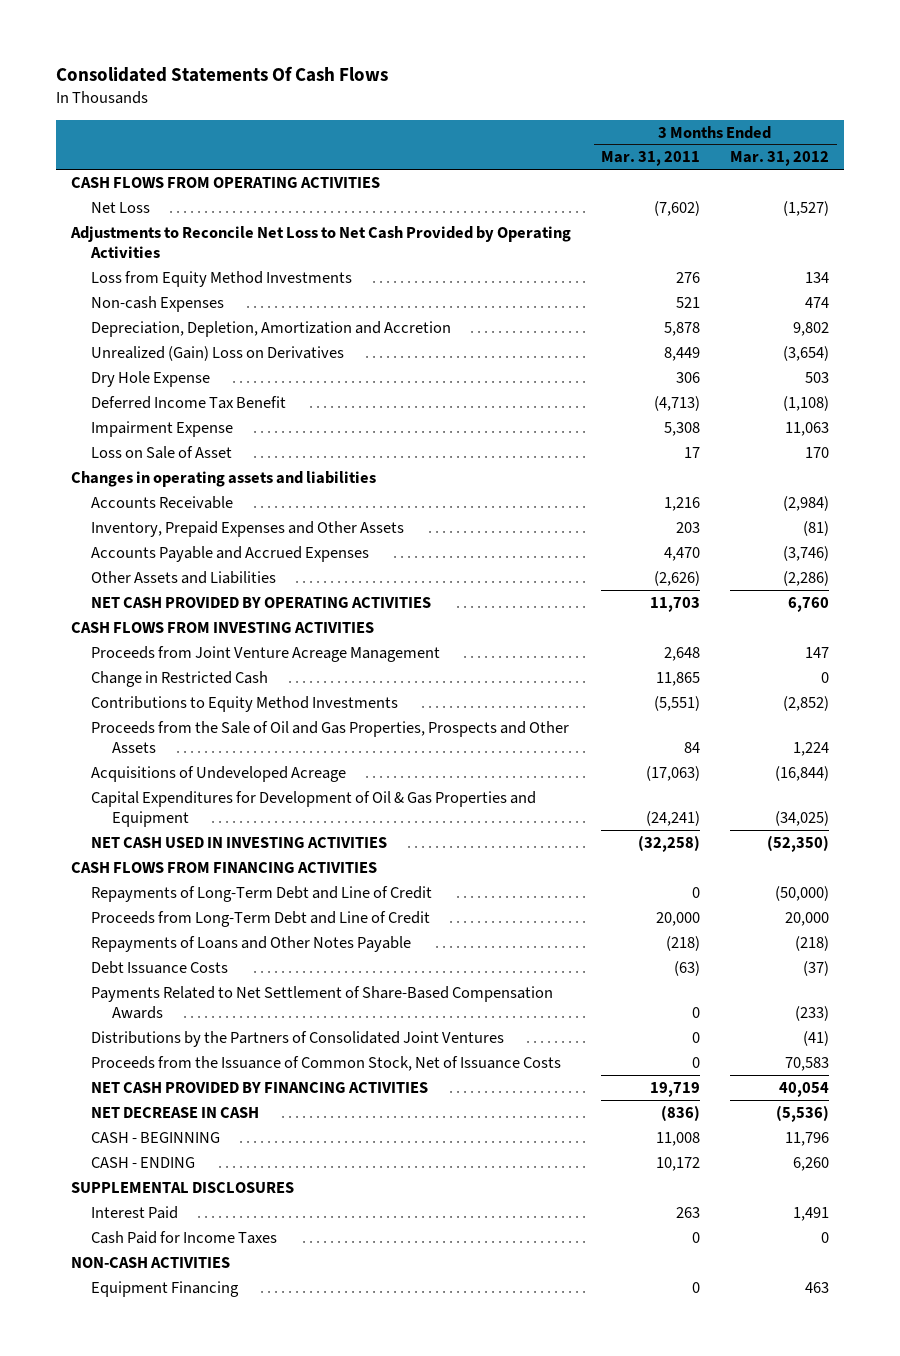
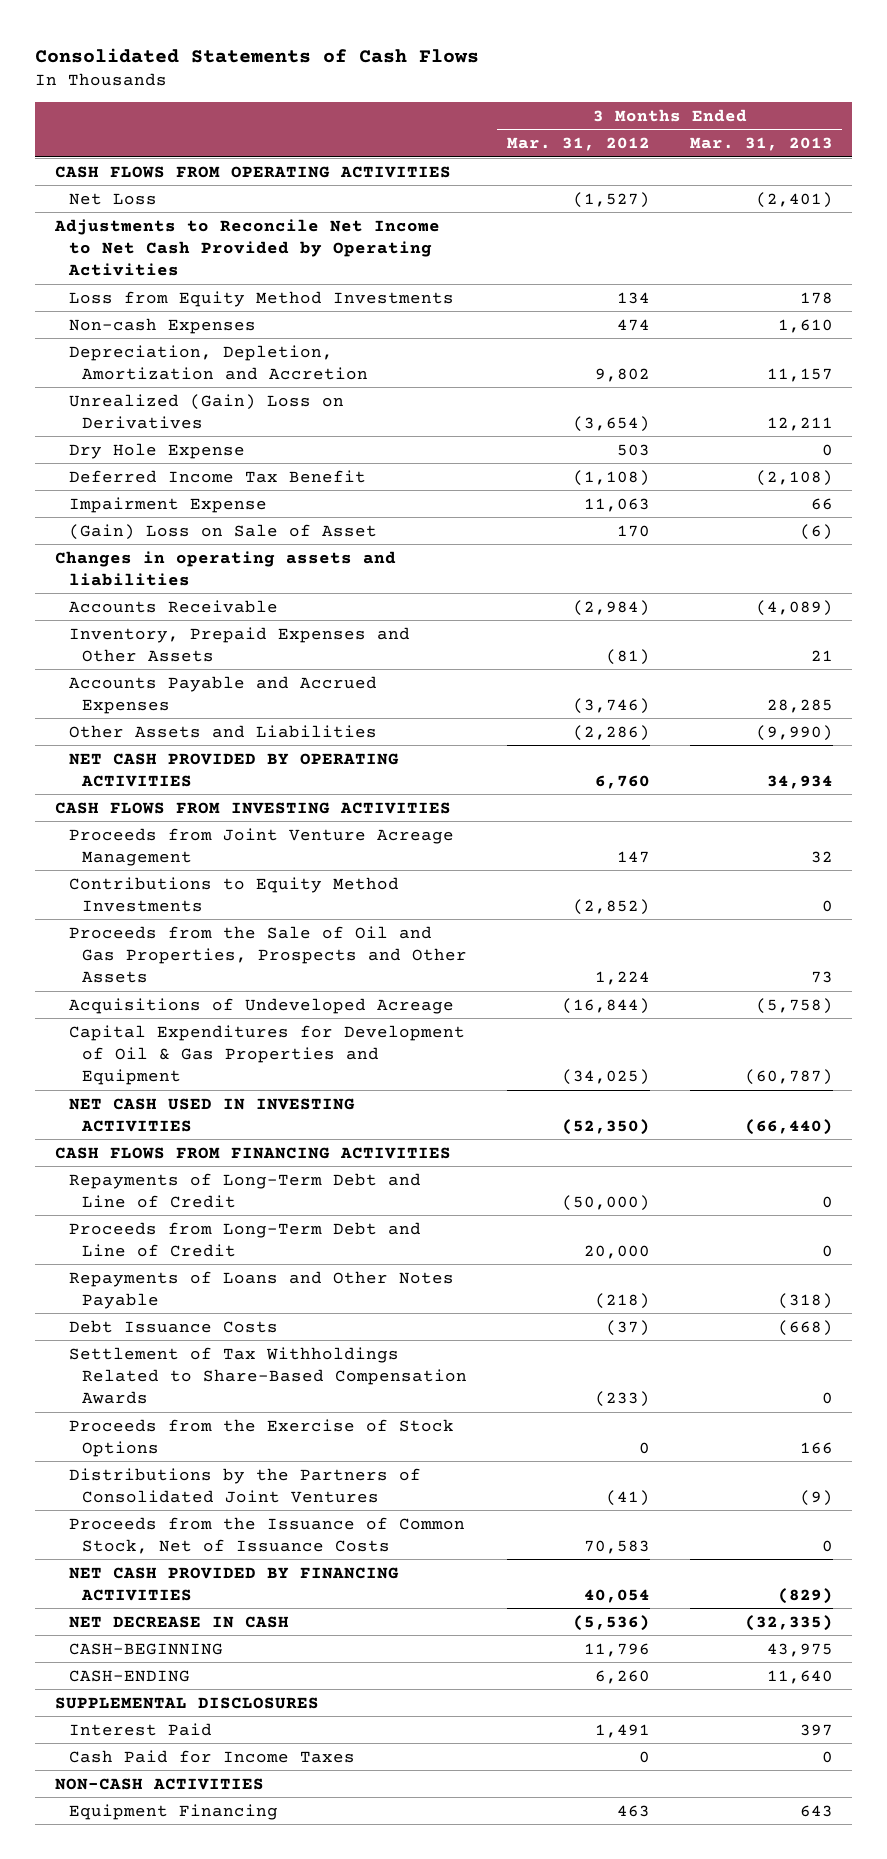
[55,66,388,83] Consolidated Statements Of Cash Flows -> [34,47,479,63] Consolidated Statements of Cash Flows
[601,151,701,167] Mar. 31, 2011 -> none
none -> [689,137,833,152] Mar. 31, 2013
[69,225,571,258] Adjustments to Reconcile Net Loss to Net Cash Provided by Operating Activities -> [53,218,440,276] Adjustments to Reconcile Net Income to Net Cash Provided by Operating Activities
[91,445,233,459] Loss on Sale of Asset -> [68,523,377,540] (Gain) Loss on Sale of Asset
[91,670,269,687] Change in Restricted Cash -> none
[91,985,554,1019] Payments Related to Net Settlement of Share-Based Compensation Awards -> [68,1346,468,1404] Settlement of Tax Withholdings Related to Share-Based Compensation Awards
none -> [68,1418,454,1457] Proceeds from the Exercise of Stock Options
[91,1131,221,1143] CASH - BEGINNING -> [68,1642,223,1655] CASH-BEGINNING
[91,1156,196,1168] CASH - ENDING -> [68,1669,190,1682] CASH-ENDING

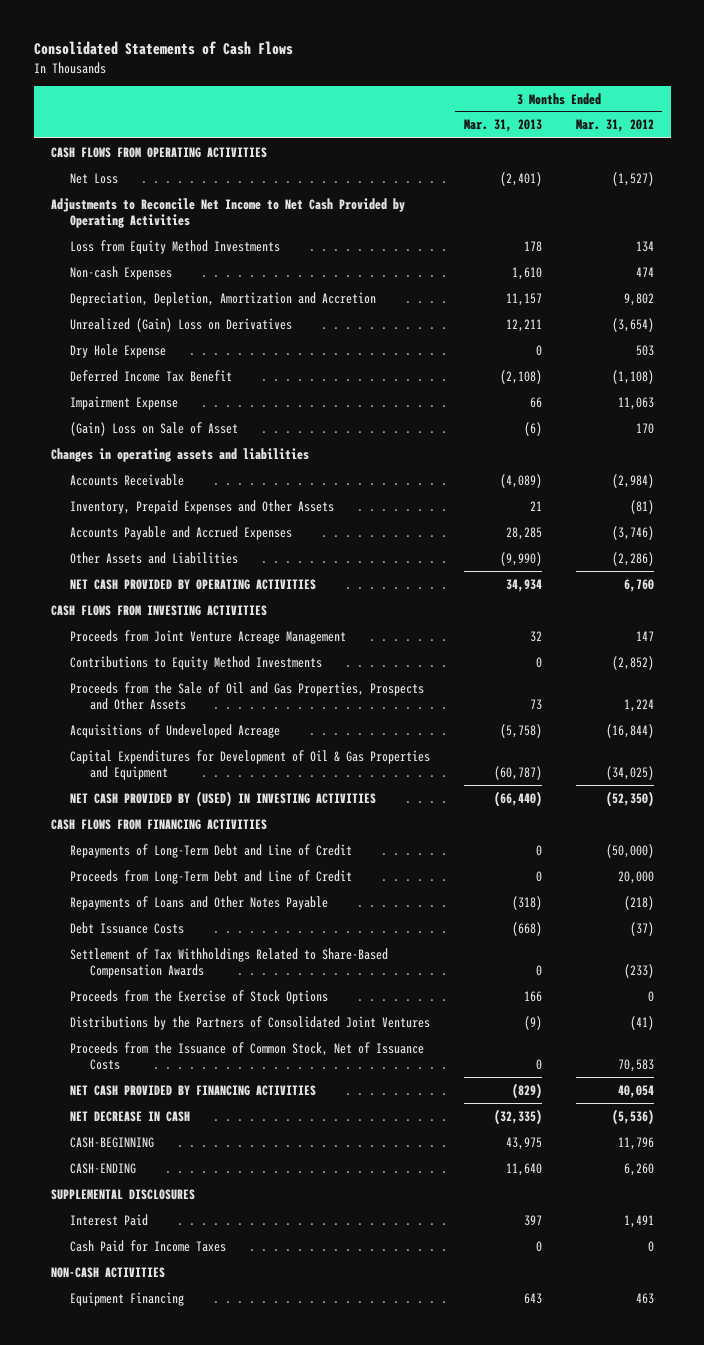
[68,1097,355,1132] NET CASH USED IN INVESTING ACTIVITIES -> [70,790,377,807] NET CASH PROVIDED BY (USED) IN INVESTING ACTIVITIES

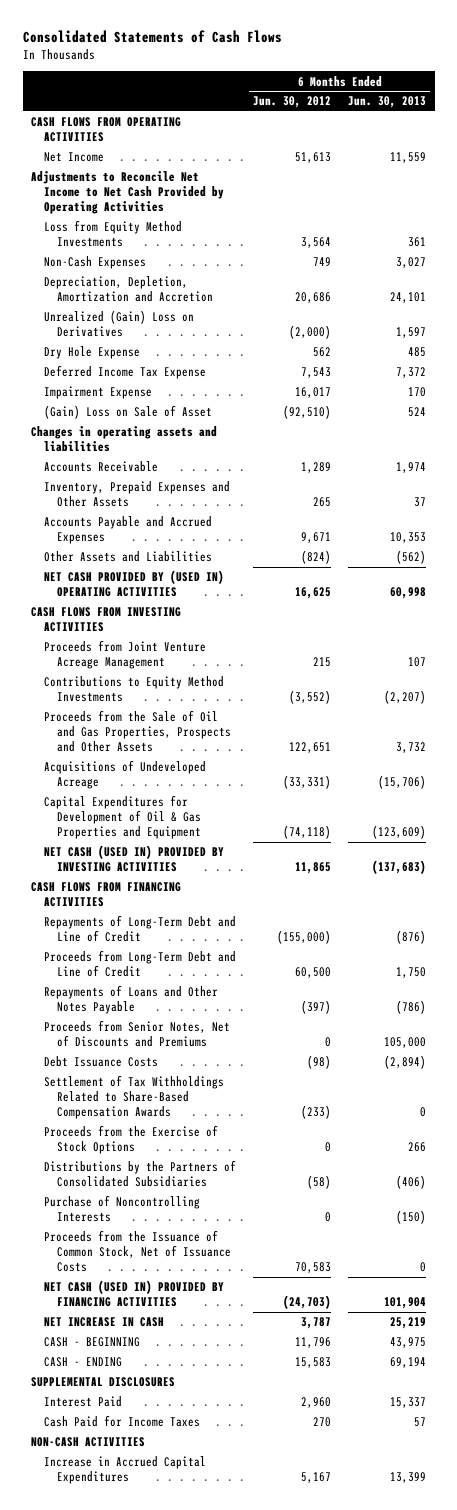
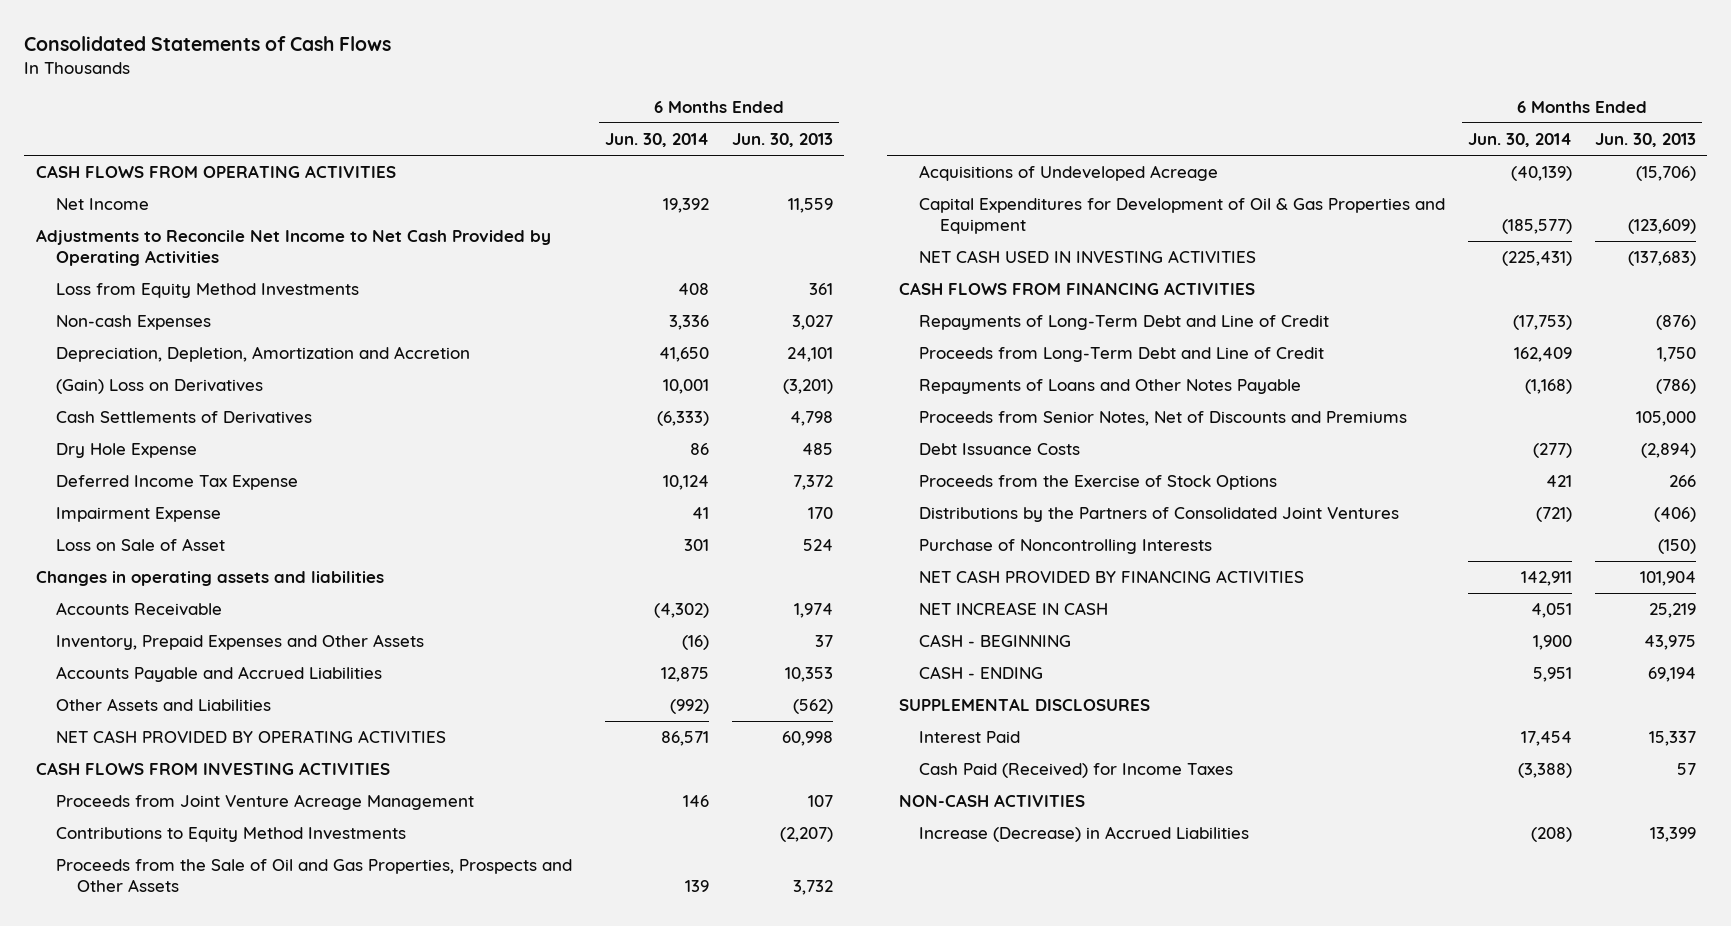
[253,96,332,109] Jun. 30, 2012 -> none
none -> [605,133,710,148] Jun. 30, 2014
[44,256,147,270] Non-Cash Expenses -> [56,315,212,331] Non-cash Expenses
[44,310,195,338] Unrealized (Gain) Loss on Derivatives -> [56,379,264,395] (Gain) Loss on Derivatives
[396,327,427,339] 1,597 -> [782,379,833,395] (3,201)
none -> [56,411,313,425] Cash Settlements of Derivatives
[44,405,213,420] (Gain) Loss on Sale of Asset -> [56,538,226,552] Loss on Sale of Asset
[44,516,213,545] Accounts Payable and Accrued Expenses -> [56,666,383,683] Accounts Payable and Accrued Liabilities
[44,570,225,598] NET CASH PROVIDED BY (USED IN) OPERATING ACTIVITIES -> [56,730,447,744] NET CASH PROVIDED BY OPERATING ACTIVITIES
[44,845,225,873] NET CASH (USED IN) PROVIDED BY INVESTING ACTIVITIES -> [919,250,1257,264] NET CASH USED IN INVESTING ACTIVITIES
[44,1075,225,1120] Settlement of Tax Withholdings Related to Share-Based Compensation Awards -> none
[44,1160,237,1188] Distributions by the Partners of Consolidated Subsidiaries -> [919,507,1400,523] Distributions by the Partners of Consolidated Joint Ventures
[44,1230,232,1273] Proceeds from the Issuance of Common Stock, Net of Issuance Costs -> none
[44,1280,225,1308] NET CASH (USED IN) PROVIDED BY FINANCING ACTIVITIES -> [919,570,1305,584] NET CASH PROVIDED BY FINANCING ACTIVITIES
[44,1415,201,1428] Cash Paid for Income Taxes -> [919,763,1234,779] Cash Paid (Received) for Income Taxes
[44,1456,207,1485] Increase in Accrued Capital Expenditures -> [919,826,1250,843] Increase (Decrease) in Accrued Liabilities

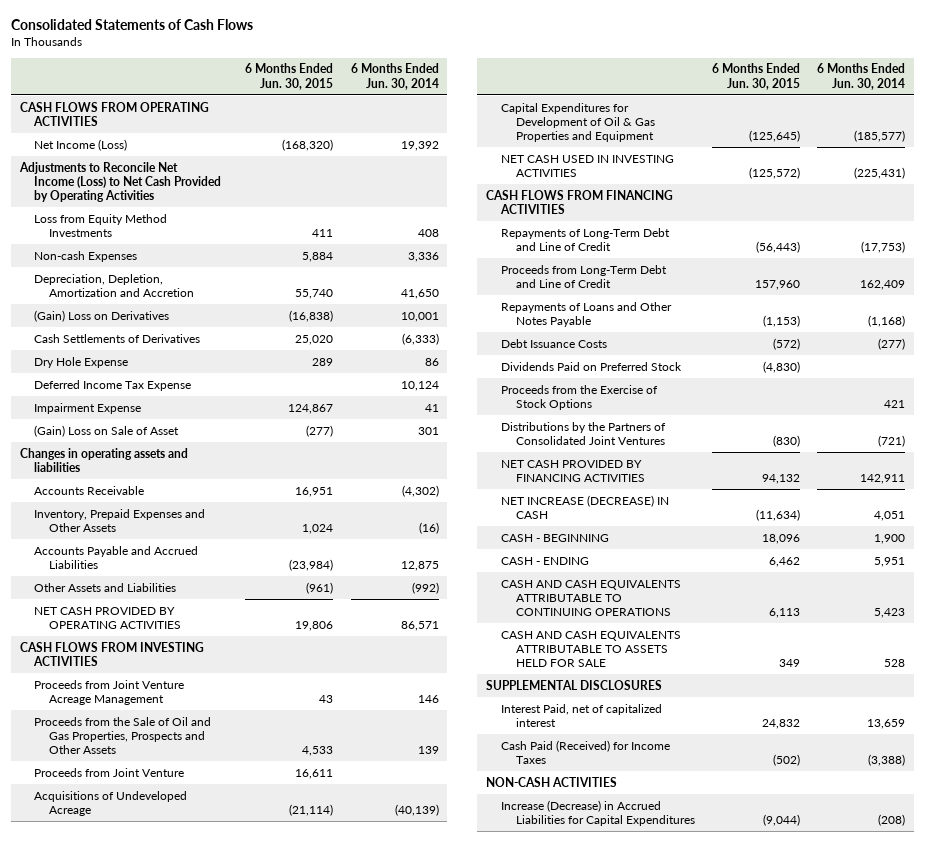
[731,133,833,148] Jun. 30, 2013 -> none
none -> [245,63,334,90] 6 Months Ended Jun. 30, 2015
[56,198,150,211] Net Income -> [34,138,128,151] Net Income (Loss)
[35,229,551,267] Adjustments to Reconcile Net Income to Net Cash Provided by Operating Activities -> [18,161,222,203] Adjustments to Reconcile Net Income (Loss) to Net Cash Provided by Operating Activities
[56,538,226,552] Loss on Sale of Asset -> [34,424,180,437] (Gain) Loss on Sale of Asset
[56,827,407,843] Contributions to Equity Method Investments -> none
none -> [34,767,185,777] Proceeds from Joint Venture
[919,411,1408,427] Proceeds from Senior Notes, Net of Discounts and Premiums -> none
none -> [500,361,682,371] Dividends Paid on Preferred Stock
[919,539,1213,555] Purchase of Noncontrolling Interests -> none
[919,602,1109,616] NET INCREASE IN CASH -> [500,494,669,520] NET INCREASE (DECREASE) IN CASH
none -> [500,579,681,617] CASH AND CASH EQUIVALENTS ATTRIBUTABLE TO CONTINUING OPERATIONS
none -> [500,630,681,668] CASH AND CASH EQUIVALENTS ATTRIBUTABLE TO ASSETS HELD FOR SALE
[919,731,1021,744] Interest Paid -> none
none -> [500,703,662,728] Interest Paid, net of capitalized interest
[919,826,1250,843] Increase (Decrease) in Accrued Liabilities -> [500,799,695,827] Increase (Decrease) in Accrued Liabilities for Capital Expenditures

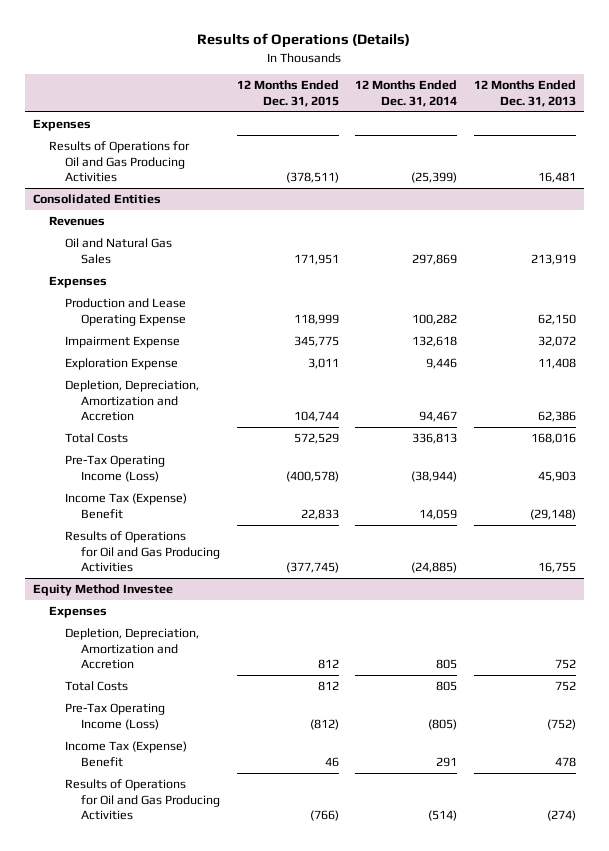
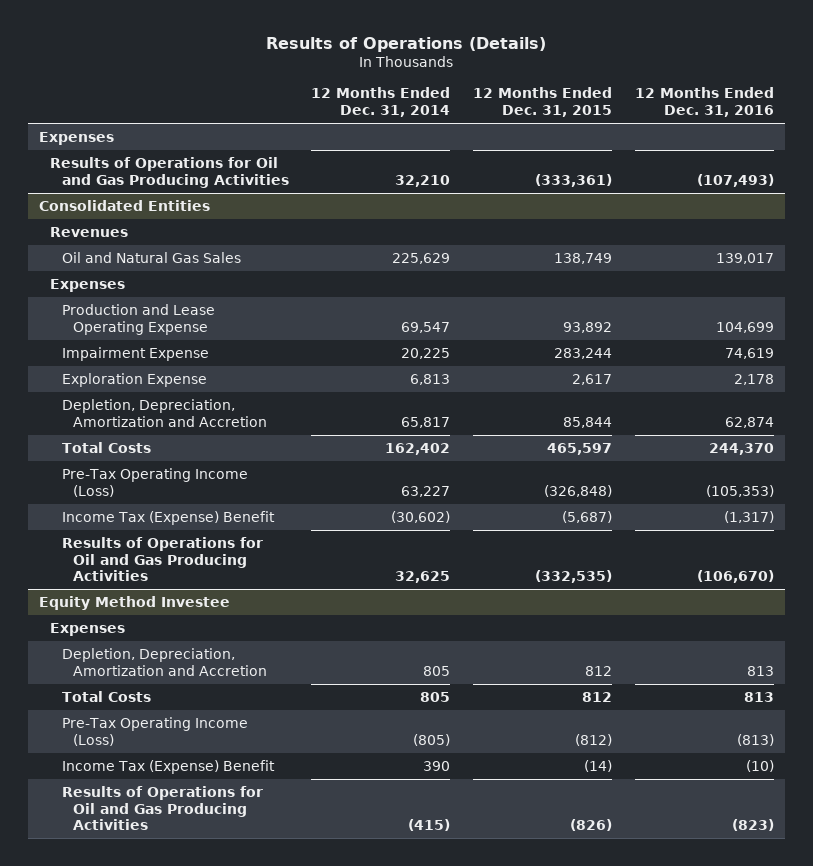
[473,80,576,107] 12 Months Ended Dec. 31, 2013 -> none
none -> [634,87,774,118] 12 Months Ended Dec. 31, 2016
[285,172,339,184] (378,511) -> [535,173,613,187] (333,361)
[411,172,458,184] (25,399) -> [395,174,451,187] 32,210
[293,253,339,265] 171,951 -> [554,252,613,264] 138,749
[412,253,458,265] 297,869 -> [392,252,451,264] 225,629
[293,313,339,325] 118,999 -> [563,321,613,333] 93,892
[412,313,458,325] 100,282 -> [401,321,451,333] 69,547
[293,336,339,348] 345,775 -> [554,347,613,359] 283,244
[412,336,458,348] 132,618 -> [401,347,451,359] 20,225
[307,358,339,370] 3,011 -> [572,373,613,385] 2,617
[426,358,458,370] 9,446 -> [410,373,451,385] 6,813
[293,411,339,423] 104,744 -> [563,416,613,428] 85,844
[419,411,458,423] 94,467 -> [401,416,451,428] 65,817
[293,433,339,445] 572,529 -> [547,442,613,455] 465,597
[412,433,458,445] 336,813 -> [385,442,451,455] 162,402
[285,470,339,482] (400,578) -> [544,484,613,497] (326,848)
[411,470,458,482] (38,944) -> [401,485,451,497] 63,227
[300,508,339,520] 22,833 -> [562,510,613,523] (5,687)
[419,508,458,520] 14,059 -> [391,510,451,523] (30,602)
[285,562,339,574] (377,745) -> [535,570,613,584] (332,535)
[411,562,458,574] (24,885) -> [395,571,451,584] 32,625
[324,756,339,767] 46 -> [584,759,613,772] (14)
[436,756,458,767] 291 -> [423,760,451,771] 390
[309,810,339,822] (766) -> [570,819,613,832] (826)
[428,810,458,822] (514) -> [408,819,451,832] (415)

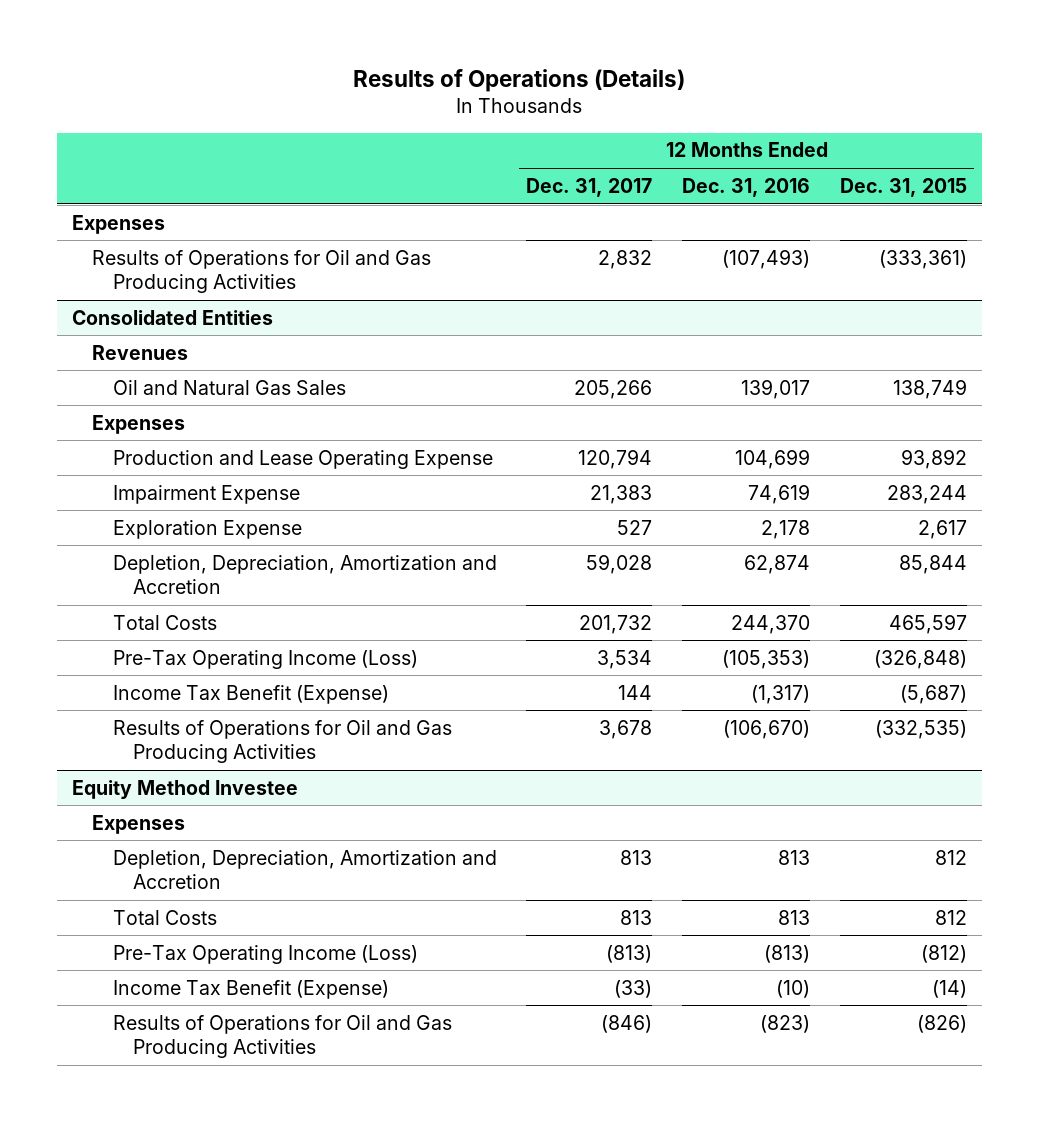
[311,87,451,118] 12 Months Ended Dec. 31, 2014 -> none
none -> [526,177,653,197] Dec. 31, 2017
[61,510,275,525] Income Tax (Expense) Benefit -> [112,684,389,704] Income Tax Benefit (Expense)
[61,759,275,774] Income Tax (Expense) Benefit -> [112,979,389,999] Income Tax Benefit (Expense)

